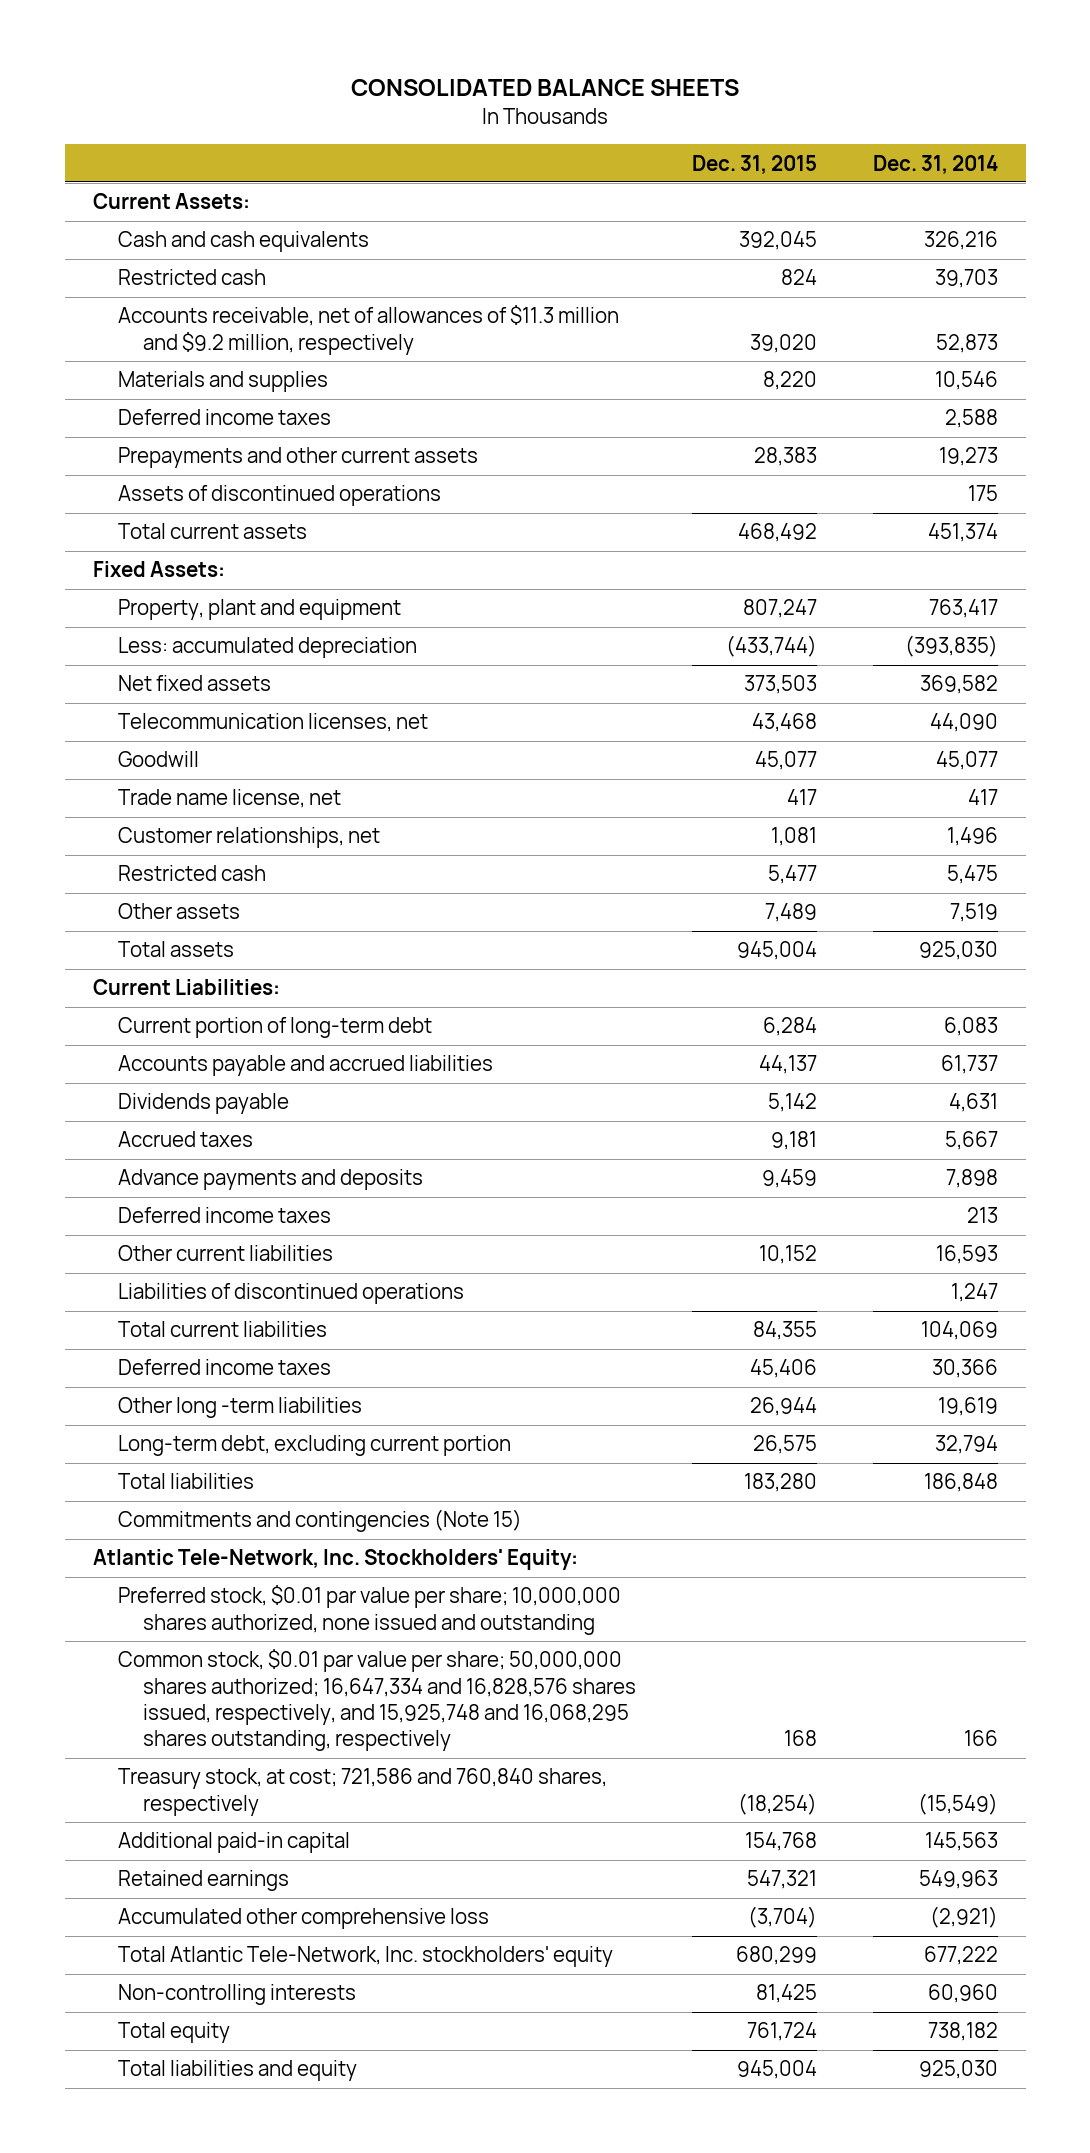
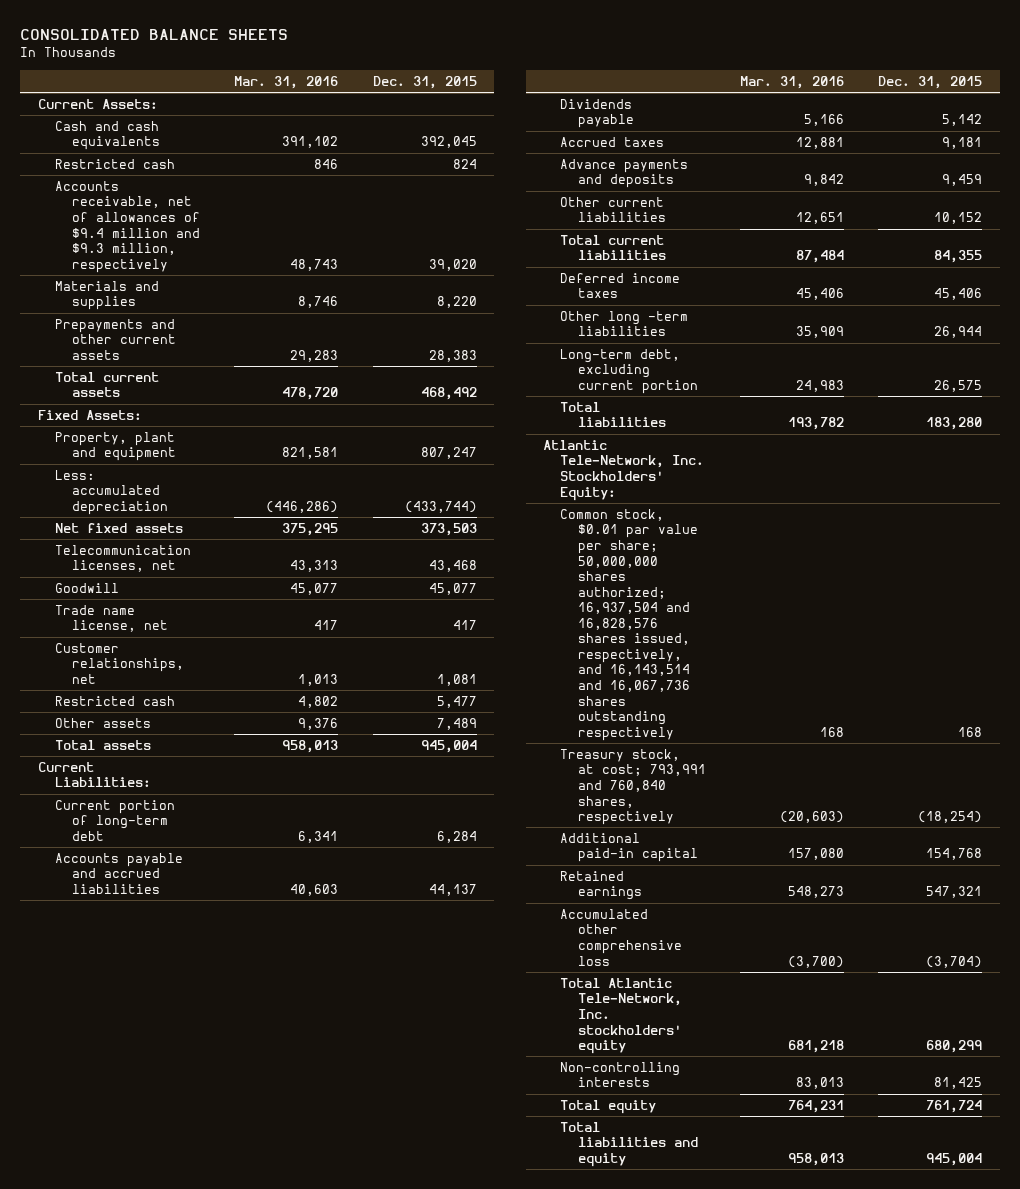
[872,154,998,174] Dec. 31, 2014 -> none
none -> [234,75,339,89] Mar. 31, 2016
[117,305,619,355] Accounts receivable, net of allowances of $11.3 million and $9.2 million, respectively -> [54,180,200,273] Accounts receivable, net of allowances of $9.4 million and $9.3 million, respectively
[117,409,331,426] Deferred income taxes -> none
[117,485,441,507] Assets of discontinued operations -> none
[117,1207,331,1224] Deferred income taxes -> none
[117,1283,464,1305] Liabilities of discontinued operations -> none
[117,1509,522,1533] Commitments and contingencies (Note 15) -> none
[117,1585,621,1635] Preferred stock, $0.01 par value per share; 10,000,000 shares authorized, none issued and outstanding -> none
[117,1649,636,1752] Common stock, $0.01 par value per share; 50,000,000 shares authorized; 16,647,334 and 16,828,576 shares issued, respectively, and 15,925,748 and 16,068,295 shares outstanding, respectively -> [560,508,698,741] Common stock, $0.01 par value per share; 50,000,000 shares authorized; 16,937,504 and 16,828,576 shares issued, respectively, and 16,143,514 and 16,067,736 shares outstanding respectively
[117,1768,607,1816] Treasury stock, at cost; 721,586 and 760,840 shares, respectively -> [560,748,706,826] Treasury stock, at cost; 793,991 and 760,840 shares, respectively

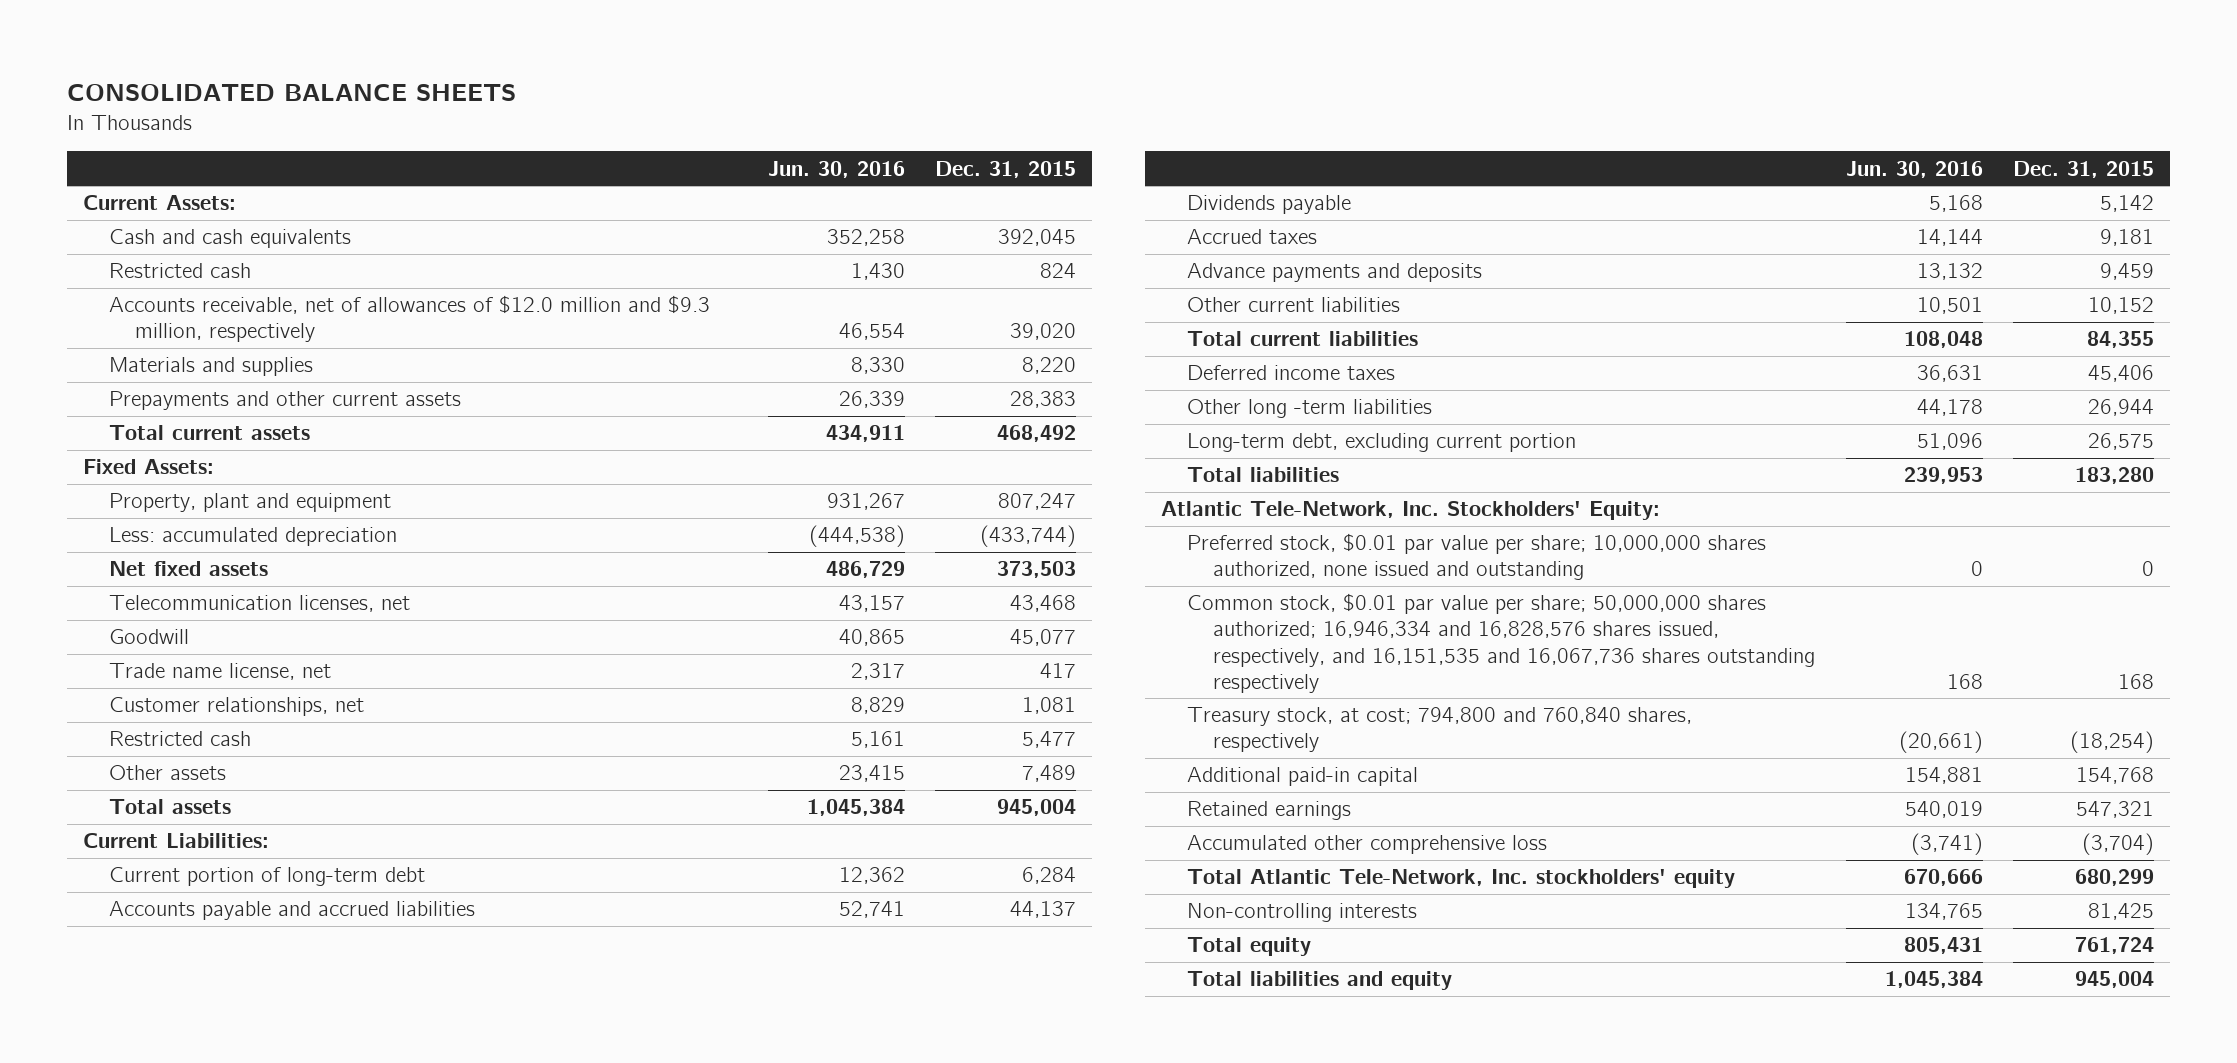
[234,75,339,89] Mar. 31, 2016 -> none
none -> [767,160,905,178] Jun. 30, 2016
[54,180,200,273] Accounts receivable, net of allowances of $9.4 million and $9.3 million, respectively -> [108,295,710,343] Accounts receivable, net of allowances of $12.0 million and $9.3 million, respectively
none -> [1186,533,1766,581] Preferred stock, $0.01 par value per share; 10,000,000 shares authorized, none issued and outstanding
[560,508,698,741] Common stock, $0.01 par value per share; 50,000,000 shares authorized; 16,937,504 and 16,828,576 shares issued, respectively, and 16,143,514 and 16,067,736 shares outstanding respectively -> [1186,593,1816,693] Common stock, $0.01 par value per share; 50,000,000 shares authorized; 16,946,334 and 16,828,576 shares issued, respectively, and 16,151,535 and 16,067,736 shares outstanding respectively
[560,748,706,826] Treasury stock, at cost; 793,991 and 760,840 shares, respectively -> [1186,707,1692,753] Treasury stock, at cost; 794,800 and 760,840 shares, respectively

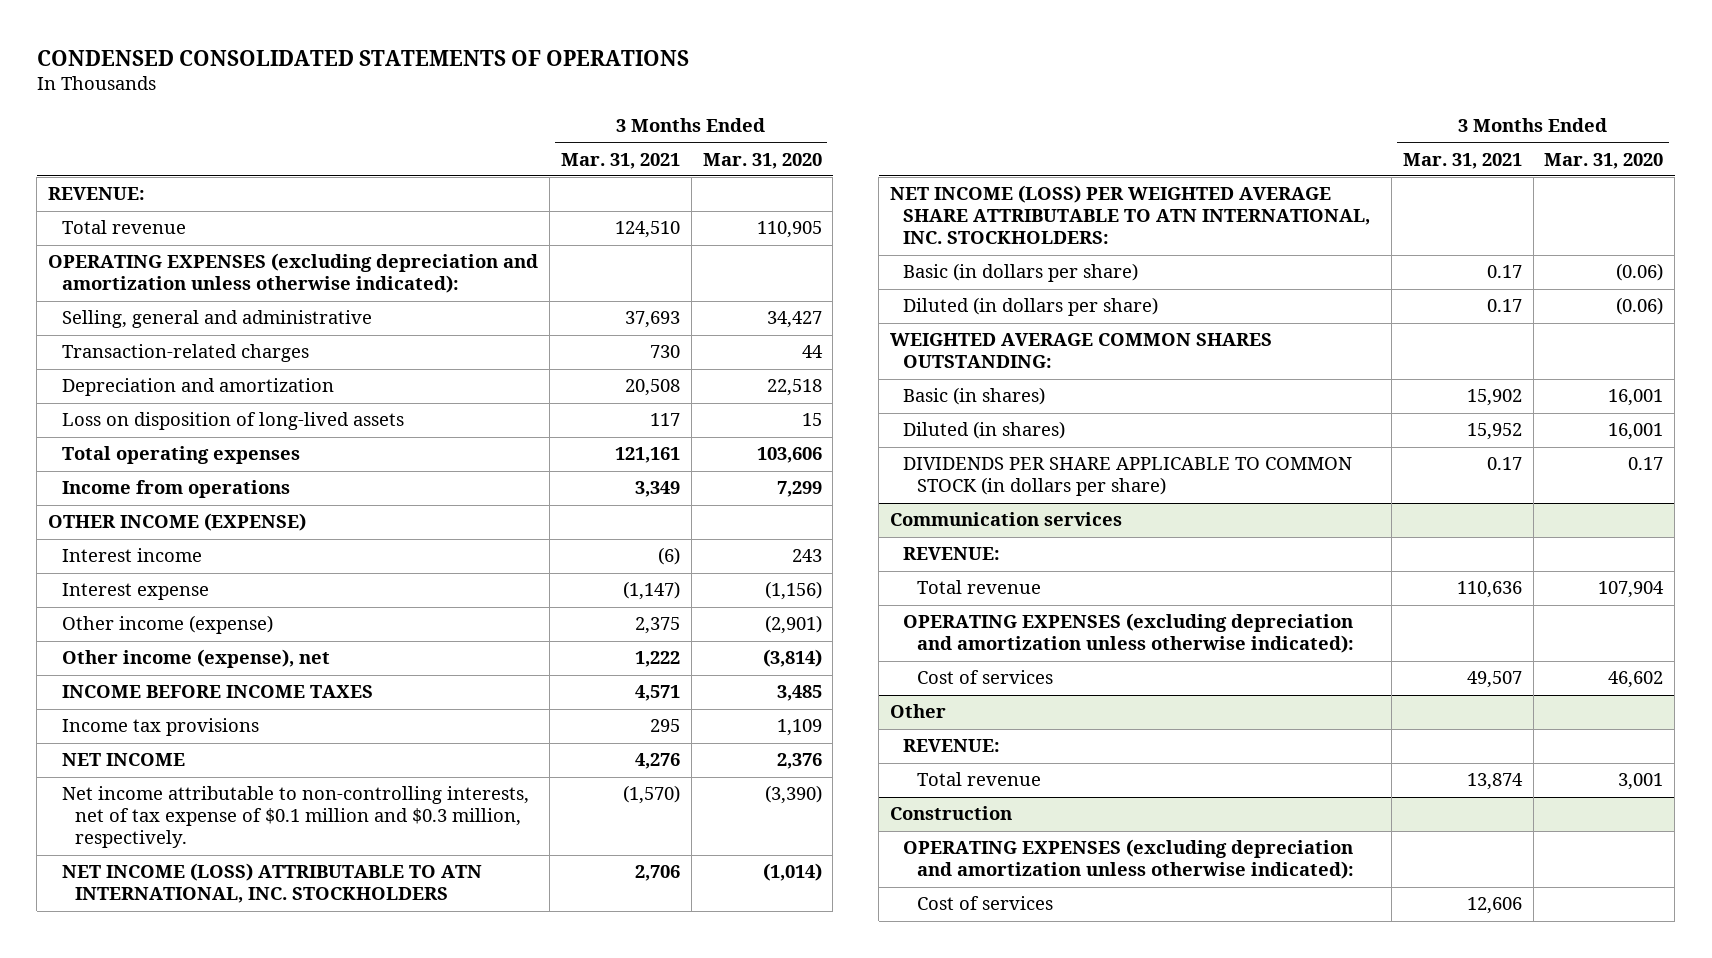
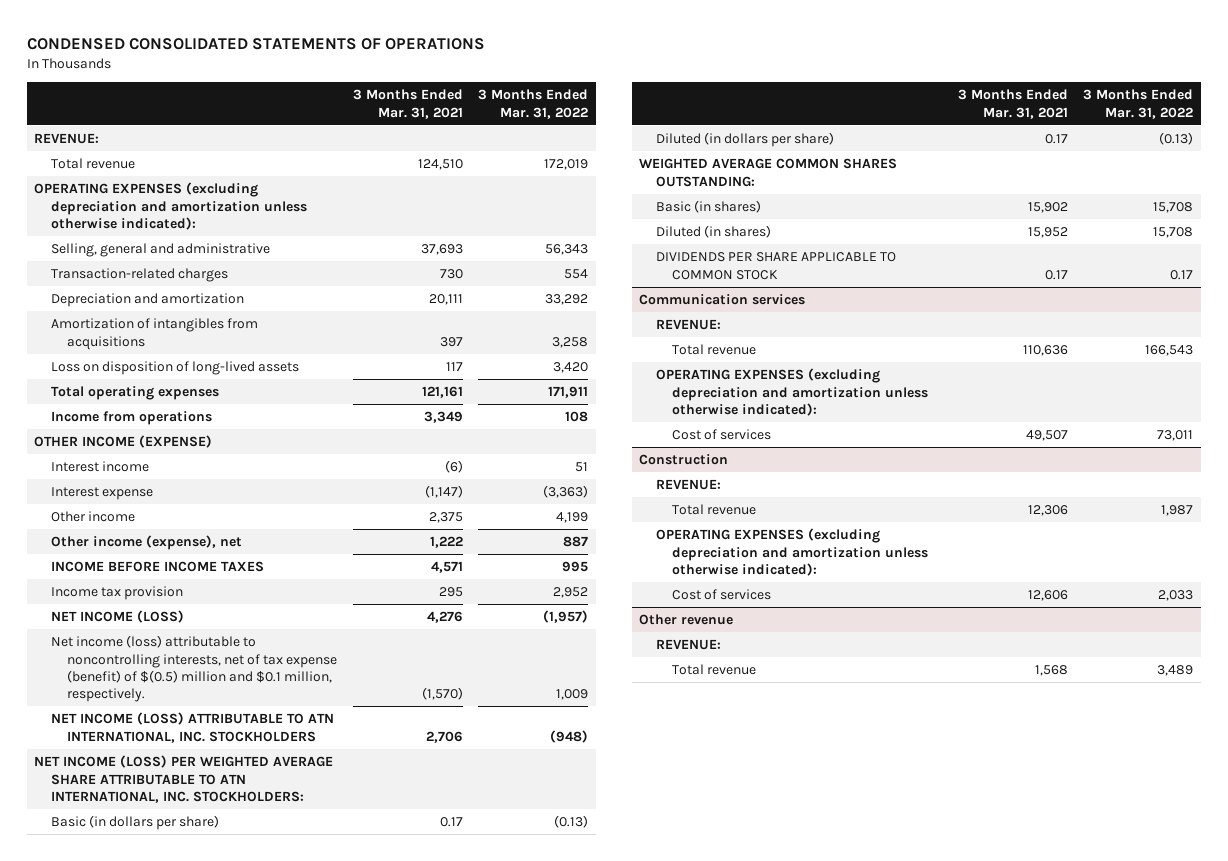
[702,152,822,169] Mar. 31, 2020 -> none
none -> [478,89,589,119] 3 Months Ended Mar. 31, 2022
[624,379,680,397] 20,508 -> [428,294,463,306] 20,111
none -> [50,318,258,350] Amortization of intangibles from acquisitions
[61,615,273,635] Other income (expense) -> [50,511,135,523] Other income
[61,718,259,737] Income tax provisions -> [50,586,183,601] Income tax provision
[61,753,185,767] NET INCOME -> [50,610,184,624] NET INCOME (LOSS)
[61,786,529,849] Net income attributable to non-controlling interests, net of tax expense of $0.1 million and $0.3 million, respectively. -> [50,635,338,703] Net income (loss) attributable to noncontrolling interests, net of tax expense (benefit) of $(0.5) million and $0.1 million, respectively.
[903,457,1353,497] DIVIDENDS PER SHARE APPLICABLE TO COMMON STOCK (in dollars per share) -> [655,252,896,280] DIVIDENDS PER SHARE APPLICABLE TO COMMON STOCK
[890,704,947,719] Other -> none
[903,739,1001,753] REVENUE: -> none
[916,772,1041,787] Total revenue -> none
none -> [655,479,721,491] REVENUE:
none -> [672,504,757,516] Total revenue
none -> [639,614,734,626] Other revenue
none -> [655,639,721,651] REVENUE:
none -> [672,664,757,676] Total revenue

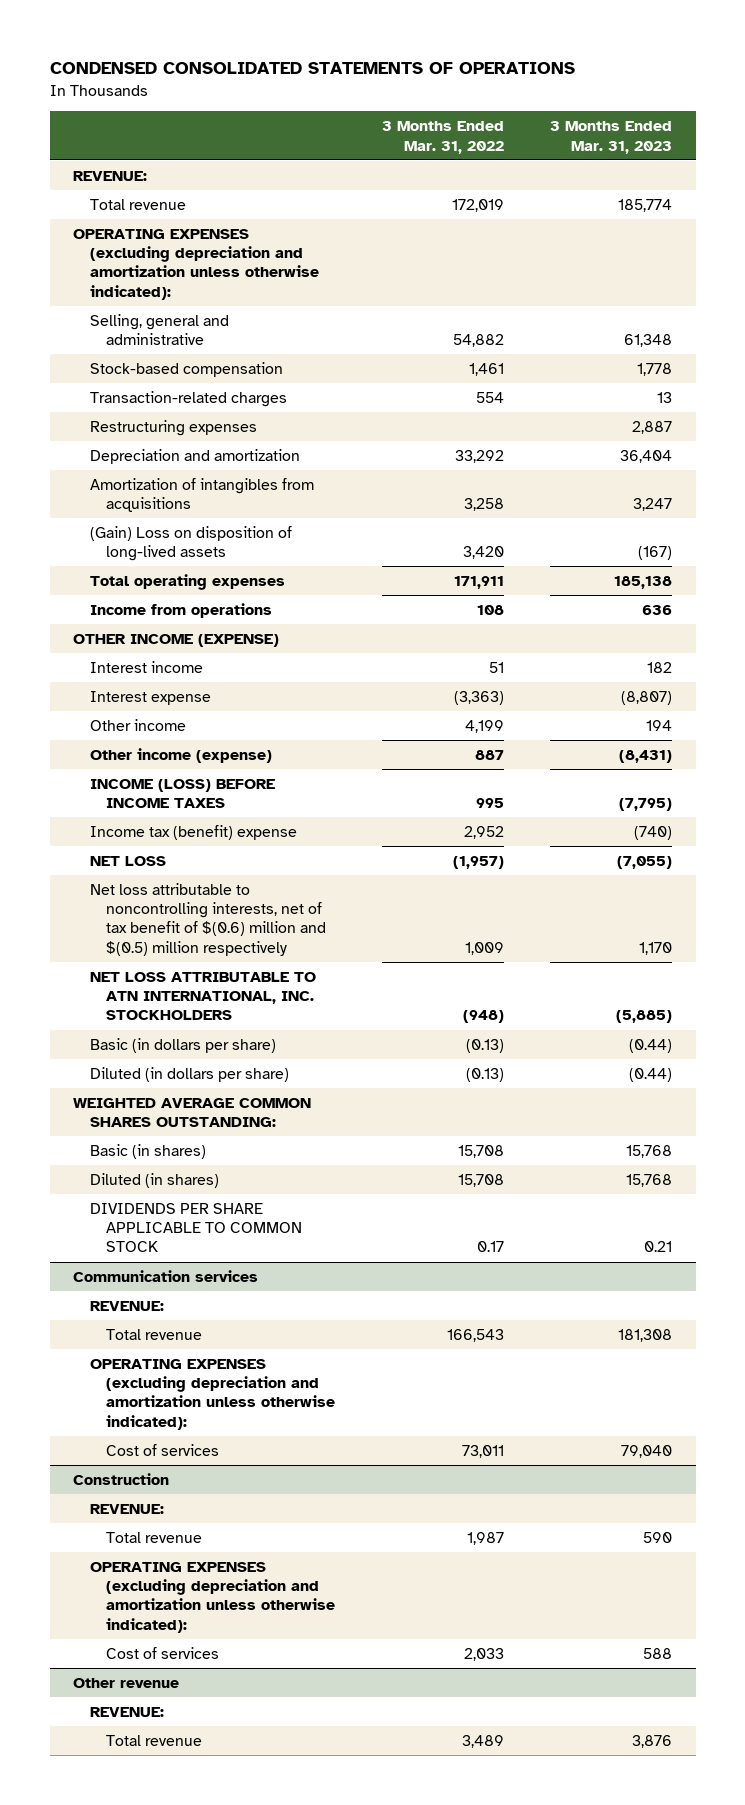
[352,89,463,119] 3 Months Ended Mar. 31, 2021 -> none
none -> [550,121,673,154] 3 Months Ended Mar. 31, 2023
[545,244,589,256] 56,343 -> [452,334,504,348] 54,882
none -> [89,361,283,377] Stock-based compensation
none -> [89,419,257,436] Restructuring expenses
[50,361,299,376] Loss on disposition of long-lived assets -> [89,525,292,562] (Gain) Loss on disposition of long-lived assets
[34,755,334,803] NET INCOME (LOSS) PER WEIGHTED AVERAGE SHARE ATTRIBUTABLE TO ATN INTERNATIONAL, INC. STOCKHOLDERS: -> none
[50,535,242,551] Other income (expense), net -> [89,747,272,763] Other income (expense)
[50,561,264,573] INCOME BEFORE INCOME TAXES -> [89,778,275,809] INCOME (LOSS) BEFORE INCOME TAXES
[50,586,183,601] Income tax provision -> [89,824,297,840] Income tax (benefit) expense
[50,610,184,624] NET INCOME (LOSS) -> [89,855,166,866] NET LOSS
[50,635,338,703] Net income (loss) attributable to noncontrolling interests, net of tax expense (benefit) of $(0.5) million and $0.1 million, respectively. -> [89,882,327,956] Net loss attributable to noncontrolling interests, net of tax benefit of $(0.6) million and $(0.5) million respectively
[50,712,334,743] NET INCOME (LOSS) ATTRIBUTABLE TO ATN INTERNATIONAL, INC. STOCKHOLDERS -> [89,971,316,1021] NET LOSS ATTRIBUTABLE TO ATN INTERNATIONAL, INC. STOCKHOLDERS

